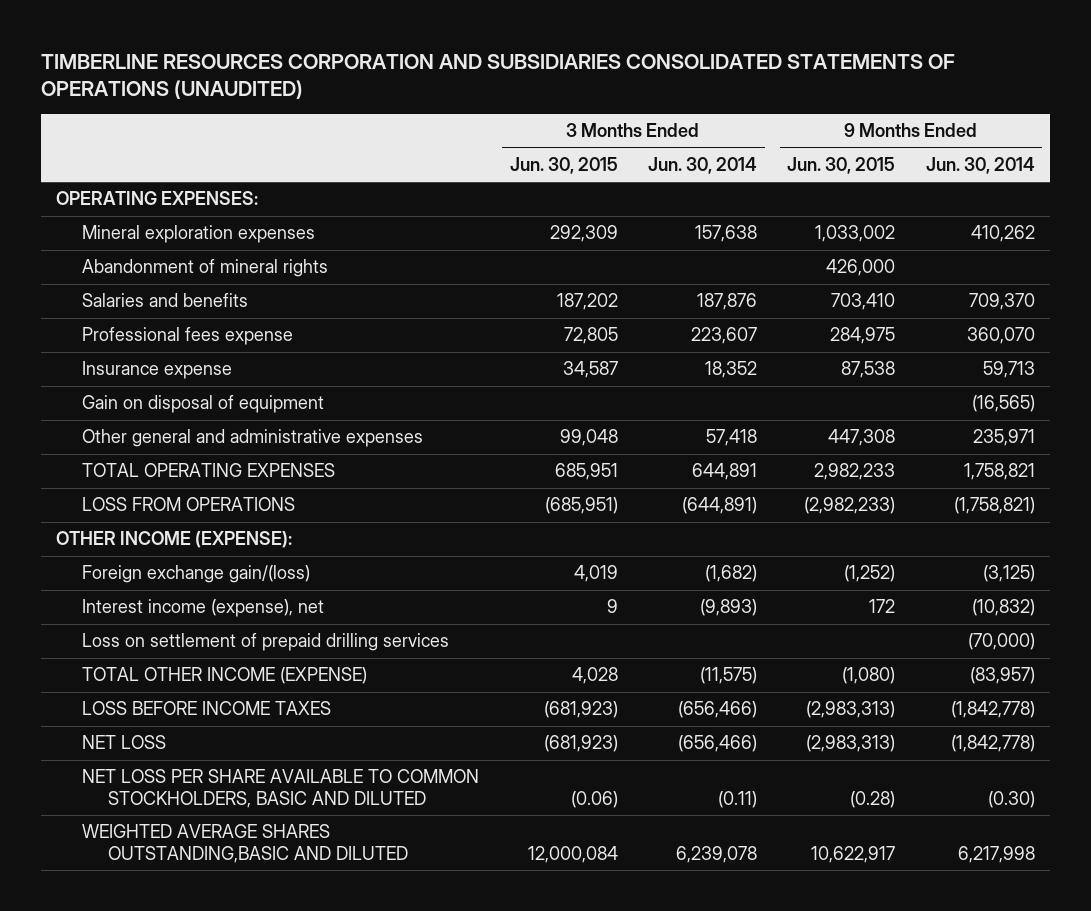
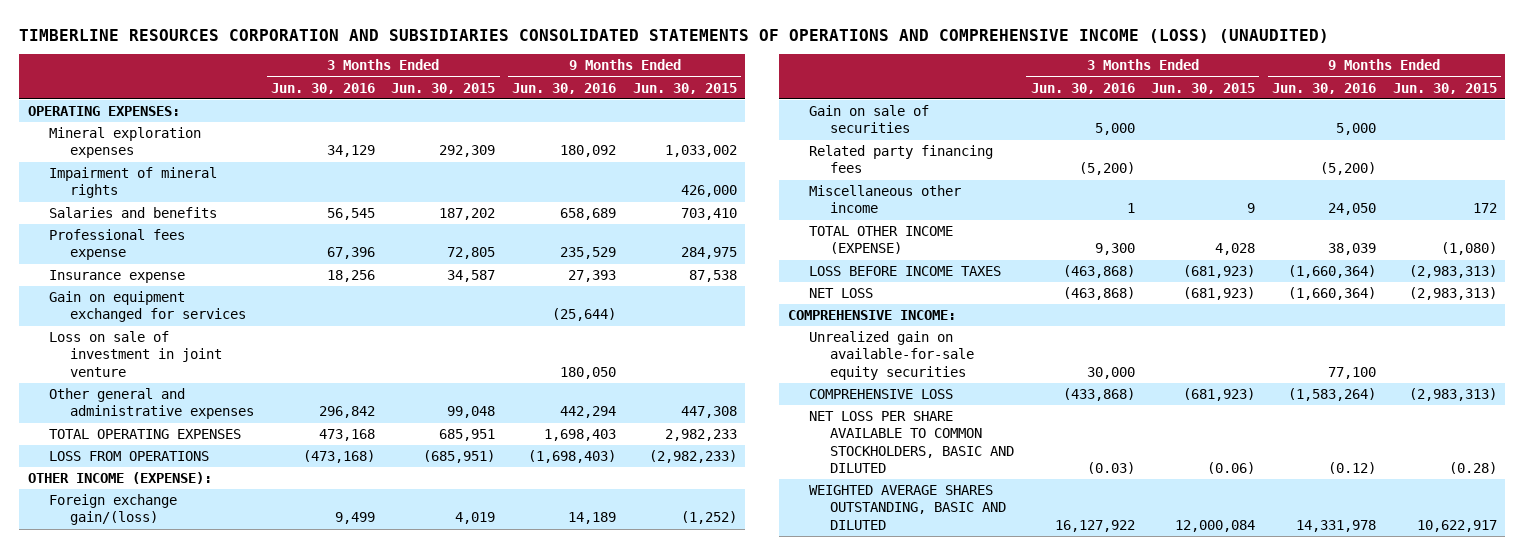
[40,53,955,100] TIMBERLINE RESOURCES CORPORATION AND SUBSIDIARIES CONSOLIDATED STATEMENTS OF OPERATIONS (UNAUDITED) -> [19,28,1330,43] TIMBERLINE RESOURCES CORPORATION AND SUBSIDIARIES CONSOLIDATED STATEMENTS OF OPERATIONS AND COMPREHENSIVE INCOME (LOSS) (UNAUDITED)
[647,157,757,175] Jun. 30, 2014 -> none
[925,157,1035,175] Jun. 30, 2014 -> none
none -> [270,82,375,94] Jun. 30, 2016
none -> [512,82,617,94] Jun. 30, 2016
[82,259,329,278] Abandonment of mineral rights -> [48,167,217,199] Impairment of mineral rights
[82,395,325,414] Gain on disposal of equipment -> none
none -> [48,291,247,323] Gain on equipment exchanged for services
none -> [48,331,223,377] Loss on sale of investment in joint venture
[82,633,450,652] Loss on settlement of prepaid drilling services -> none
none -> [808,105,929,134] Gain on sale of securities
none -> [808,145,993,174] Related party financing fees
[82,599,325,618] Interest income (expense), net -> [808,185,961,214] Miscellaneous other income
none -> [787,310,956,321] COMPREHENSIVE INCOME:
none -> [808,331,974,380] Unrealized gain on available-for-sale equity securities
none -> [808,389,953,400] COMPREHENSIVE LOSS
[82,824,409,864] WEIGHTED AVERAGE SHARES OUTSTANDING,BASIC AND DILUTED -> [808,485,1006,530] WEIGHTED AVERAGE SHARES OUTSTANDING, BASIC AND DILUTED

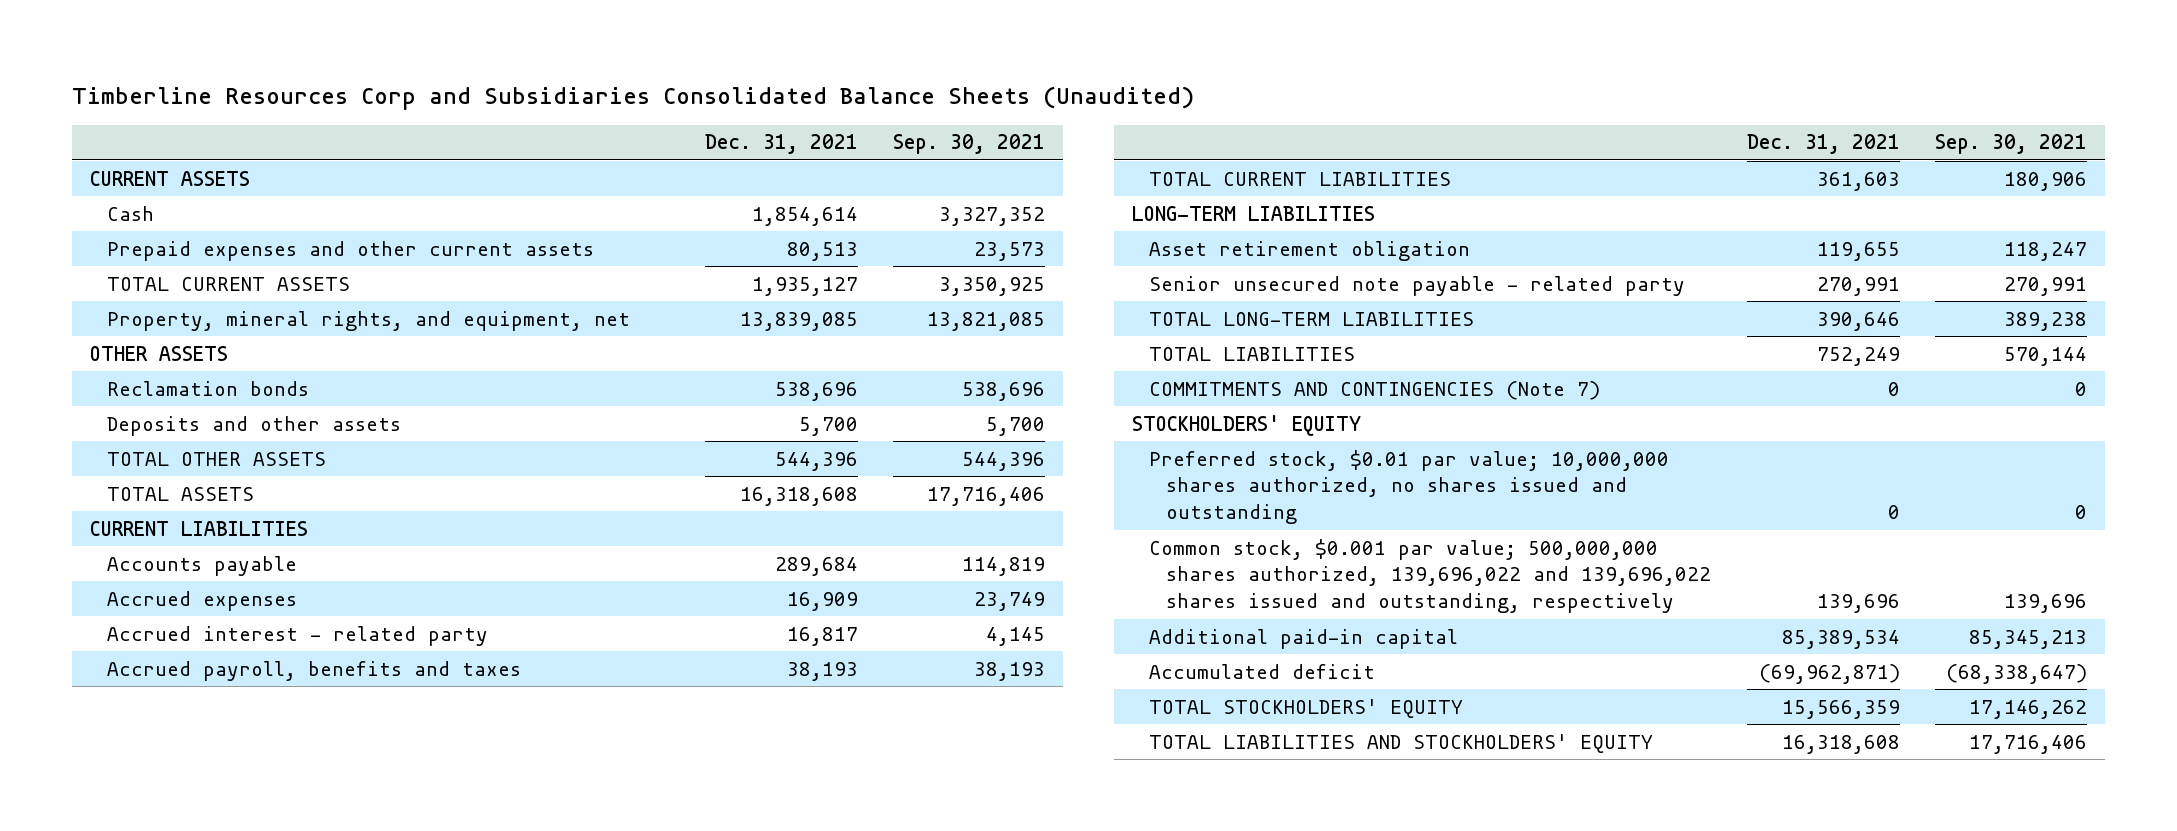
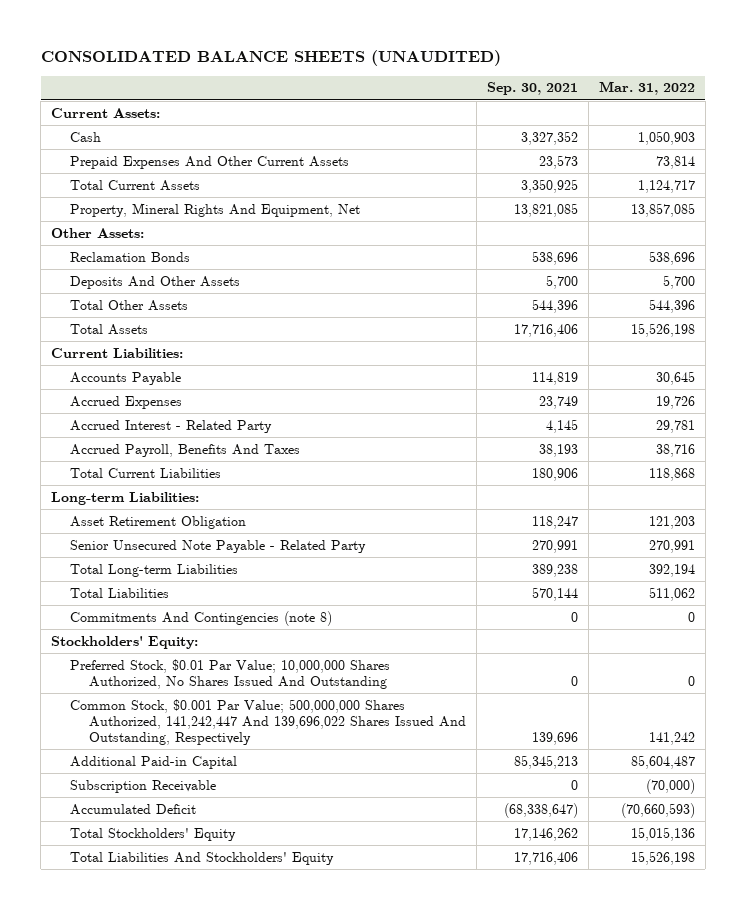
[72,86,1195,111] Timberline Resources Corp and Subsidiaries Consolidated Balance Sheets (Unaudited) -> [40,50,501,67] CONSOLIDATED BALANCE SHEETS (UNAUDITED)
[704,134,858,155] Dec. 31, 2021 -> none
none -> [598,81,695,96] Mar. 31, 2022
[89,170,250,186] CURRENT ASSETS -> [51,107,161,118] Current Assets:
[106,240,594,261] Prepaid expenses and other current assets -> [70,155,350,169] Prepaid Expenses And Other Current Assets
[106,276,350,291] TOTAL CURRENT ASSETS -> [70,179,201,191] Total Current Assets
[106,310,630,331] Property, mineral rights, and equipment, net -> [70,202,361,217] Property, Mineral Rights And Equipment, Net
[89,345,228,361] OTHER ASSETS -> [51,227,145,238] Other Assets:
[106,380,309,396] Reclamation bonds -> [70,251,191,262] Reclamation Bonds
[106,415,401,436] Deposits and other assets -> [70,275,241,289] Deposits And Other Assets
[106,451,326,466] TOTAL OTHER ASSETS -> [70,299,189,311] Total Other Assets
[106,486,254,501] TOTAL ASSETS -> [70,323,149,335] Total Assets
[89,520,308,536] CURRENT LIABILITIES -> [51,347,184,358] Current Liabilities:
[106,555,297,576] Accounts payable -> [70,371,182,385] Accounts Payable
[106,590,297,611] Accrued expenses -> [70,395,183,409] Accrued Expenses
[106,625,488,646] Accrued interest - related party -> [70,419,273,433] Accrued Interest - Related Party
[106,660,521,681] Accrued payroll, benefits and taxes -> [70,443,301,457] Accrued Payroll, Benefits And Taxes
[1149,171,1452,186] TOTAL CURRENT LIABILITIES -> [70,467,222,478] Total Current Liabilities
[1131,205,1375,221] LONG-TERM LIABILITIES -> [51,491,200,505] Long-term Liabilities:
[1149,240,1471,261] Asset retirement obligation -> [70,515,247,529] Asset Retirement Obligation
[1149,275,1686,296] Senior unsecured note payable - related party -> [70,539,367,553] Senior Unsecured Note Payable - Related Party
[1149,311,1475,326] TOTAL LONG-TERM LIABILITIES -> [70,563,239,577] Total Long-term Liabilities
[1149,346,1356,361] TOTAL LIABILITIES -> [70,587,170,598] Total Liabilities
[1149,380,1601,400] COMMITMENTS AND CONTINGENCIES (Note 7) -> [70,610,333,626] Commitments And Contingencies (note 8)
[1131,414,1361,436] STOCKHOLDERS' EQUITY -> [51,635,199,649] Stockholders' Equity:
[1149,449,1670,525] Preferred stock, $0.01 par value; 10,000,000 shares authorized, no shares issued and outstanding -> [70,658,391,689] Preferred Stock, $0.01 Par Value; 10,000,000 Shares Authorized, No Shares Issued And Outstanding
[1149,538,1712,614] Common stock, $0.001 par value; 500,000,000 shares authorized, 139,696,022 and 139,696,022 shares issued and outstanding, respectively -> [70,698,466,745] Common Stock, $0.001 Par Value; 500,000,000 Shares Authorized, 141,242,447 And 139,696,022 Shares Issued And Outstanding, Respectively
[1149,628,1459,649] Additional paid-in capital -> [70,755,238,769] Additional Paid-in Capital
none -> [70,779,217,793] Subscription Receivable
[1149,663,1376,679] Accumulated deficit -> [70,803,197,815] Accumulated Deficit
[1149,698,1464,718] TOTAL STOCKHOLDERS' EQUITY -> [70,827,237,841] Total Stockholders' Equity
[1149,733,1654,753] TOTAL LIABILITIES AND STOCKHOLDERS' EQUITY -> [70,851,335,865] Total Liabilities And Stockholders' Equity

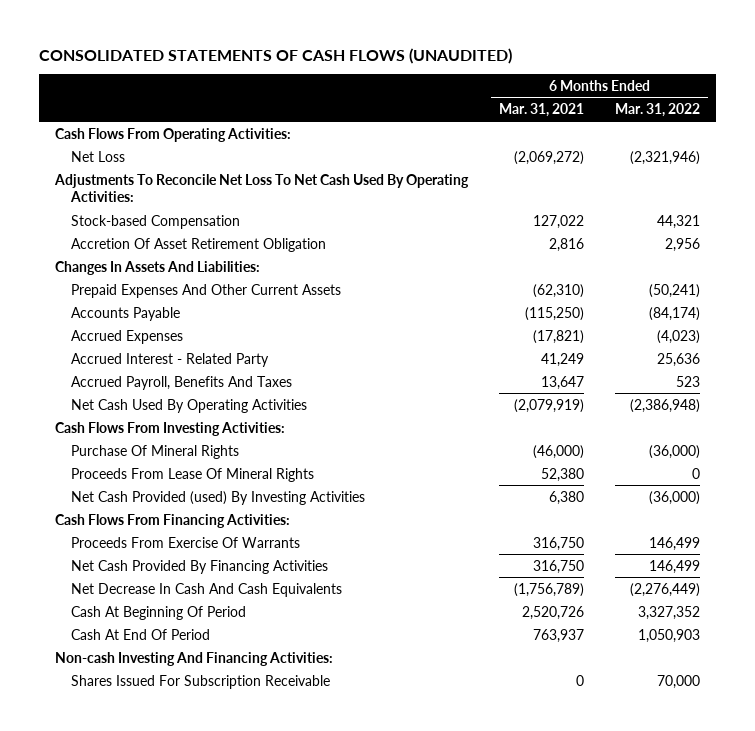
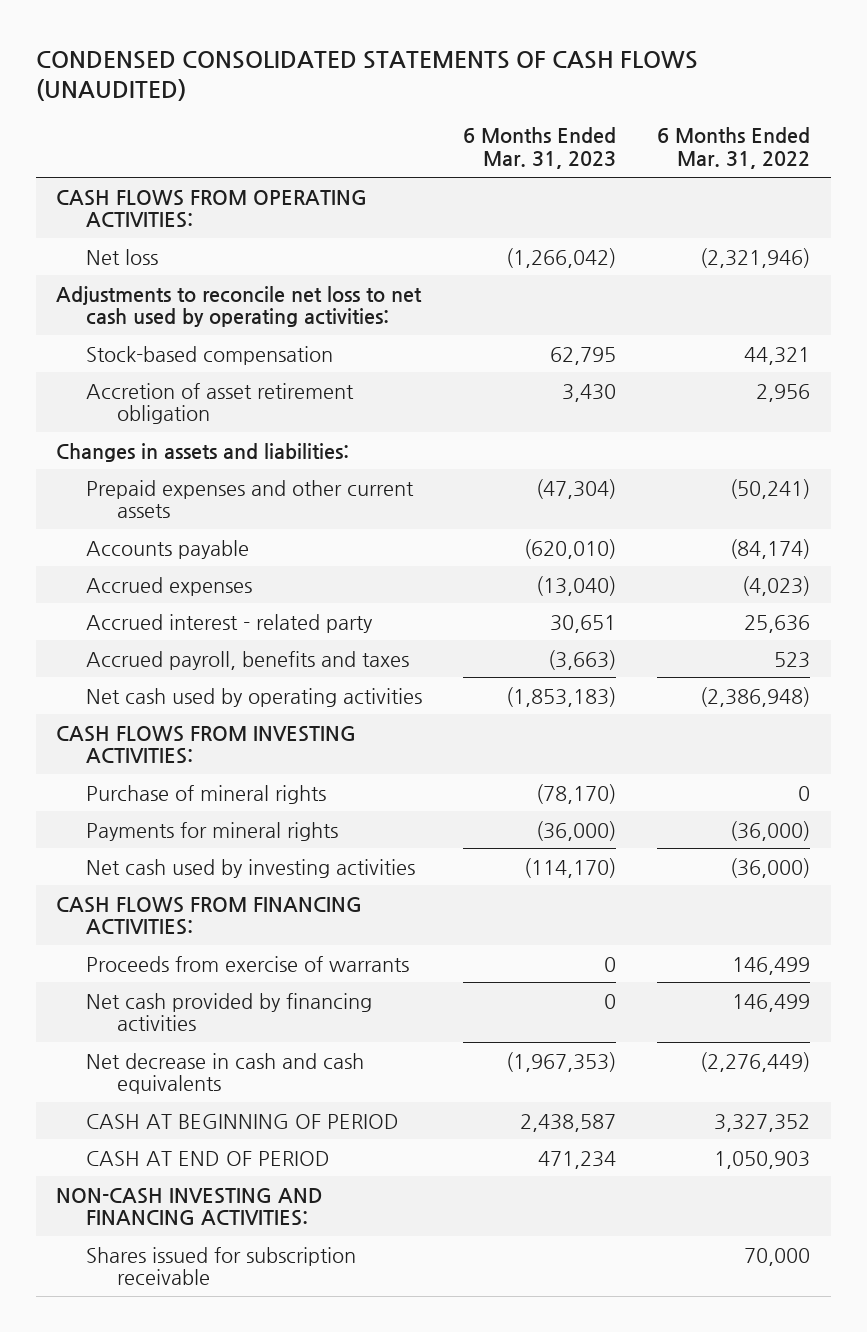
[39,47,513,64] CONSOLIDATED STATEMENTS OF CASH FLOWS (UNAUDITED) -> [35,50,698,102] CONDENSED CONSOLIDATED STATEMENTS OF CASH FLOWS (UNAUDITED)
[499,103,585,118] Mar. 31, 2021 -> none
none -> [463,127,617,170] 6 Months Ended Mar. 31, 2023
[70,467,314,482] Proceeds From Lease Of Mineral Rights -> none
[54,127,291,142] Cash Flows From Operating Activities: -> [56,189,368,229] CASH FLOWS FROM OPERATING ACTIVITIES:
[70,150,125,162] Net Loss -> [86,248,159,265] Net loss
[53,173,469,203] Adjustments To Reconcile Net Loss To Net Cash Used By Operating Activities: -> [56,285,423,328] Adjustments to reconcile net loss to net cash used by operating activities:
[70,214,240,229] Stock-based Compensation -> [86,345,334,365] Stock-based compensation
[70,237,326,252] Accretion Of Asset Retirement Obligation -> [86,382,355,425] Accretion of asset retirement obligation
[54,260,260,275] Changes In Assets And Liabilities: -> [56,442,350,462] Changes in assets and liabilities:
[70,283,341,298] Prepaid Expenses And Other Current Assets -> [86,479,415,519] Prepaid expenses and other current assets
[70,306,180,321] Accounts Payable -> [86,539,250,559] Accounts payable
[70,329,183,344] Accrued Expenses -> [86,576,253,596] Accrued expenses
[70,352,269,367] Accrued Interest - Related Party -> [86,613,374,633] Accrued interest - related party
[70,375,292,390] Accrued Payroll, Benefits And Taxes -> [86,650,410,670] Accrued payroll, benefits and taxes
[70,398,307,413] Net Cash Used By Operating Activities -> [86,687,423,707] Net cash used by operating activities
[54,421,285,436] Cash Flows From Investing Activities: -> [56,725,357,765] CASH FLOWS FROM INVESTING ACTIVITIES:
[70,444,239,459] Purchase Of Mineral Rights -> [86,784,327,804] Purchase of mineral rights
[649,444,701,459] (36,000) -> [798,785,811,801] 0
none -> [86,821,339,841] Payments for mineral rights
[70,490,365,505] Net Cash Provided (used) By Investing Activities -> [86,858,416,878] Net cash used by investing activities
[54,513,290,528] Cash Flows From Financing Activities: -> [56,896,363,936] CASH FLOWS FROM FINANCING ACTIVITIES:
[70,536,300,548] Proceeds From Exercise Of Warrants -> [86,955,410,972] Proceeds from exercise of warrants
[70,559,328,574] Net Cash Provided By Financing Activities -> [86,992,373,1032] Net cash provided by financing activities
[70,582,342,597] Net Decrease In Cash And Cash Equivalents -> [86,1052,365,1095] Net decrease in cash and cash equivalents
[70,605,246,620] Cash At Beginning Of Period -> [86,1113,400,1129] CASH AT BEGINNING OF PERIOD
[70,628,210,640] Cash At End Of Period -> [86,1150,331,1166] CASH AT END OF PERIOD
[54,651,333,666] Non-cash Investing And Financing Activities: -> [56,1187,324,1227] NON-CASH INVESTING AND FINANCING ACTIVITIES:
[70,674,330,689] Shares Issued For Subscription Receivable -> [86,1246,357,1286] Shares issued for subscription receivable

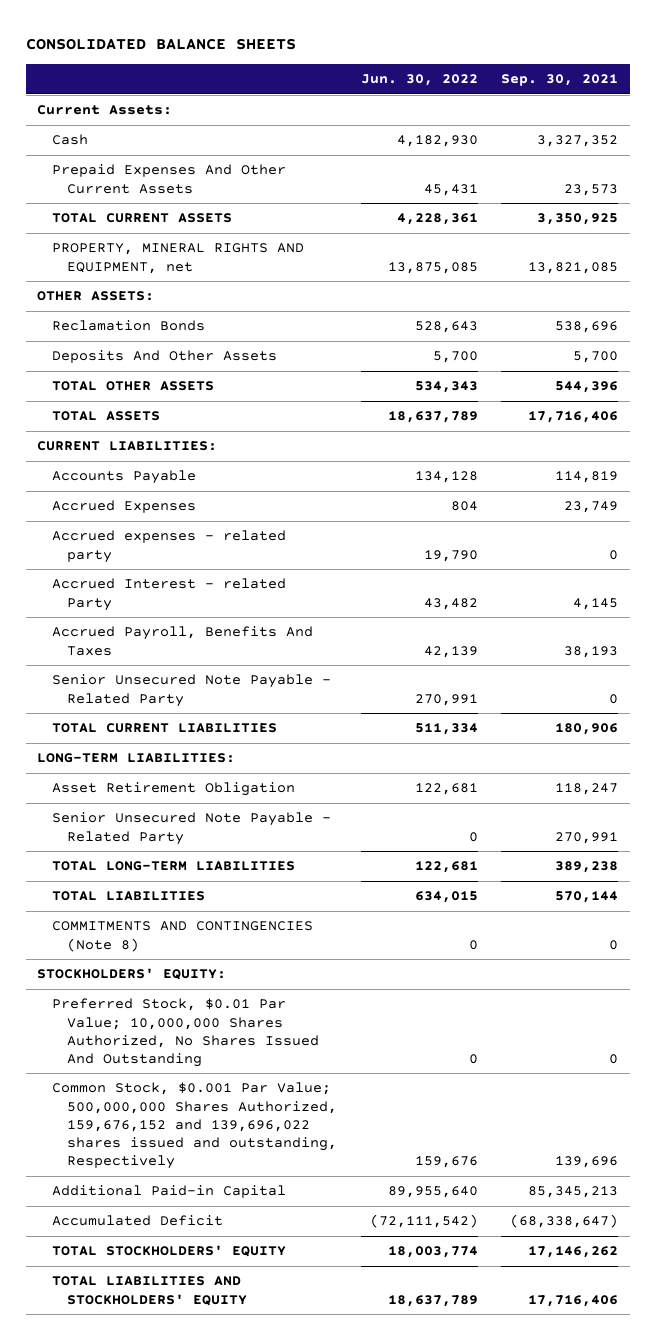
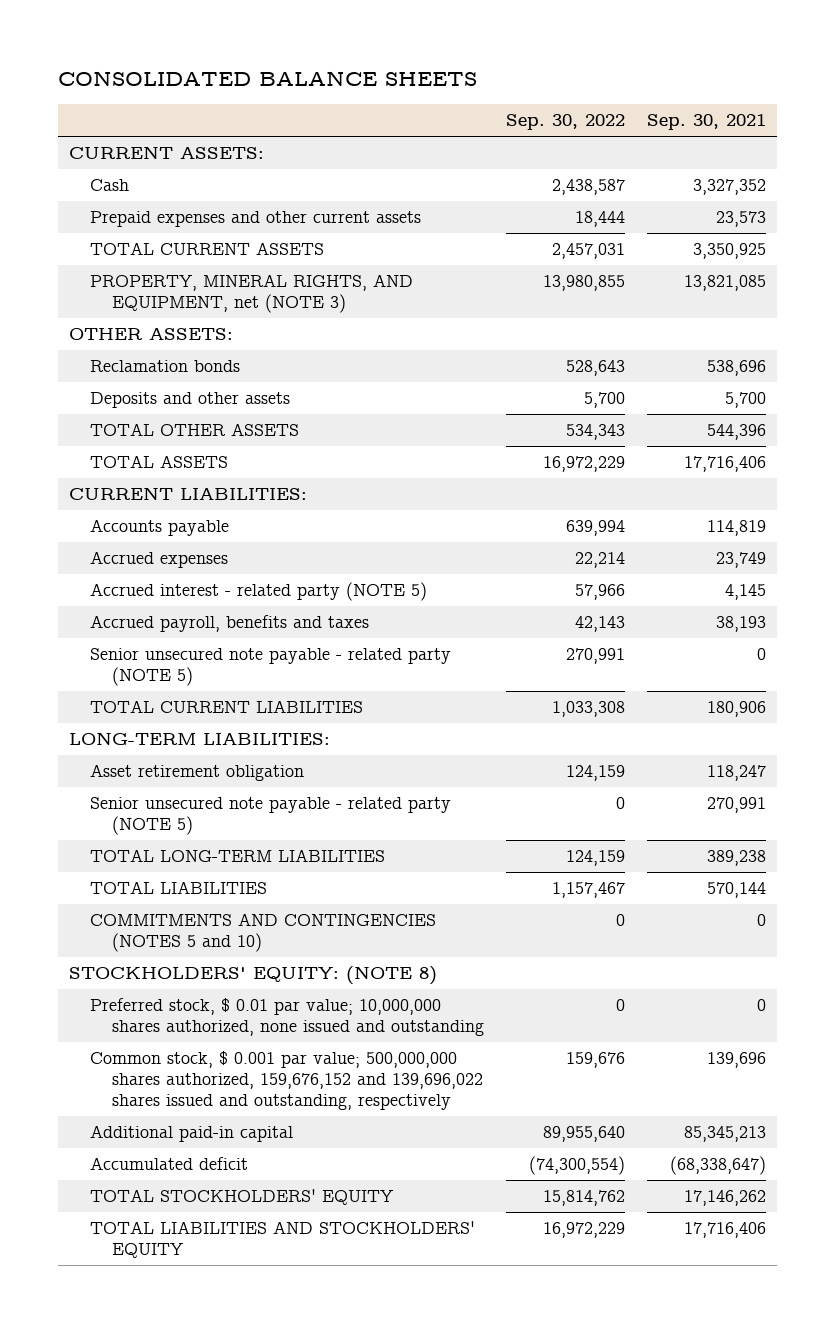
[360,74,478,87] Jun. 30, 2022 -> none
none -> [506,114,626,131] Sep. 30, 2022
[37,105,173,116] Current Assets: -> [69,146,265,160] CURRENT ASSETS:
[52,164,287,194] Prepaid Expenses And Other Current Assets -> [90,211,422,228] Prepaid expenses and other current assets
[52,243,305,274] PROPERTY, MINERAL RIGHTS AND EQUIPMENT, net -> [90,274,414,314] PROPERTY, MINERAL RIGHTS, AND EQUIPMENT, net (NOTE 3)
[52,320,206,332] Reclamation Bonds -> [90,360,241,373] Reclamation bonds
[52,350,278,364] Deposits And Other Assets -> [90,392,291,409] Deposits and other assets
[52,530,287,563] Accrued expenses - related party -> none
[52,470,197,485] Accounts Payable -> [90,519,230,537] Accounts payable
[52,500,197,514] Accrued Expenses -> [90,551,229,569] Accrued expenses
[52,578,287,611] Accrued Interest - related Party -> [90,582,428,602] Accrued interest - related party (NOTE 5)
[52,626,314,656] Accrued Payroll, Benefits And Taxes -> [90,615,370,633] Accrued payroll, benefits and taxes
[52,674,332,707] Senior Unsecured Note Payable - Related Party -> [90,648,452,687] Senior unsecured note payable - related party (NOTE 5)
[52,782,296,797] Asset Retirement Obligation -> [90,764,305,782] Asset retirement obligation
[52,812,332,845] Senior Unsecured Note Payable - Related Party -> [90,797,452,836] Senior unsecured note payable - related party (NOTE 5)
[52,921,314,952] COMMITMENTS AND CONTINGENCIES (Note 8) -> [90,913,437,953] COMMITMENTS AND CONTINGENCIES (NOTES 5 and 10)
[37,968,227,981] STOCKHOLDERS' EQUITY: -> [69,966,438,986] STOCKHOLDERS' EQUITY: (NOTE 8)
[52,998,320,1067] Preferred Stock, $0.01 Par Value; 10,000,000 Shares Authorized, No Shares Issued And Outstanding -> [90,998,484,1037] Preferred stock, $ 0.01 par value; 10,000,000 shares authorized, none issued and outstanding
[52,1082,338,1169] Common Stock, $0.001 Par Value; 500,000,000 Shares Authorized, 159,676,152 and 139,696,022 shares issued and outstanding, Respectively -> [90,1051,483,1110] Common stock, $ 0.001 par value; 500,000,000 shares authorized, 159,676,152 and 139,696,022 shares issued and outstanding, respectively
[52,1185,287,1199] Additional Paid-in Capital -> [90,1125,294,1143] Additional paid-in capital
[52,1215,224,1227] Accumulated Deficit -> [90,1157,249,1171] Accumulated deficit

